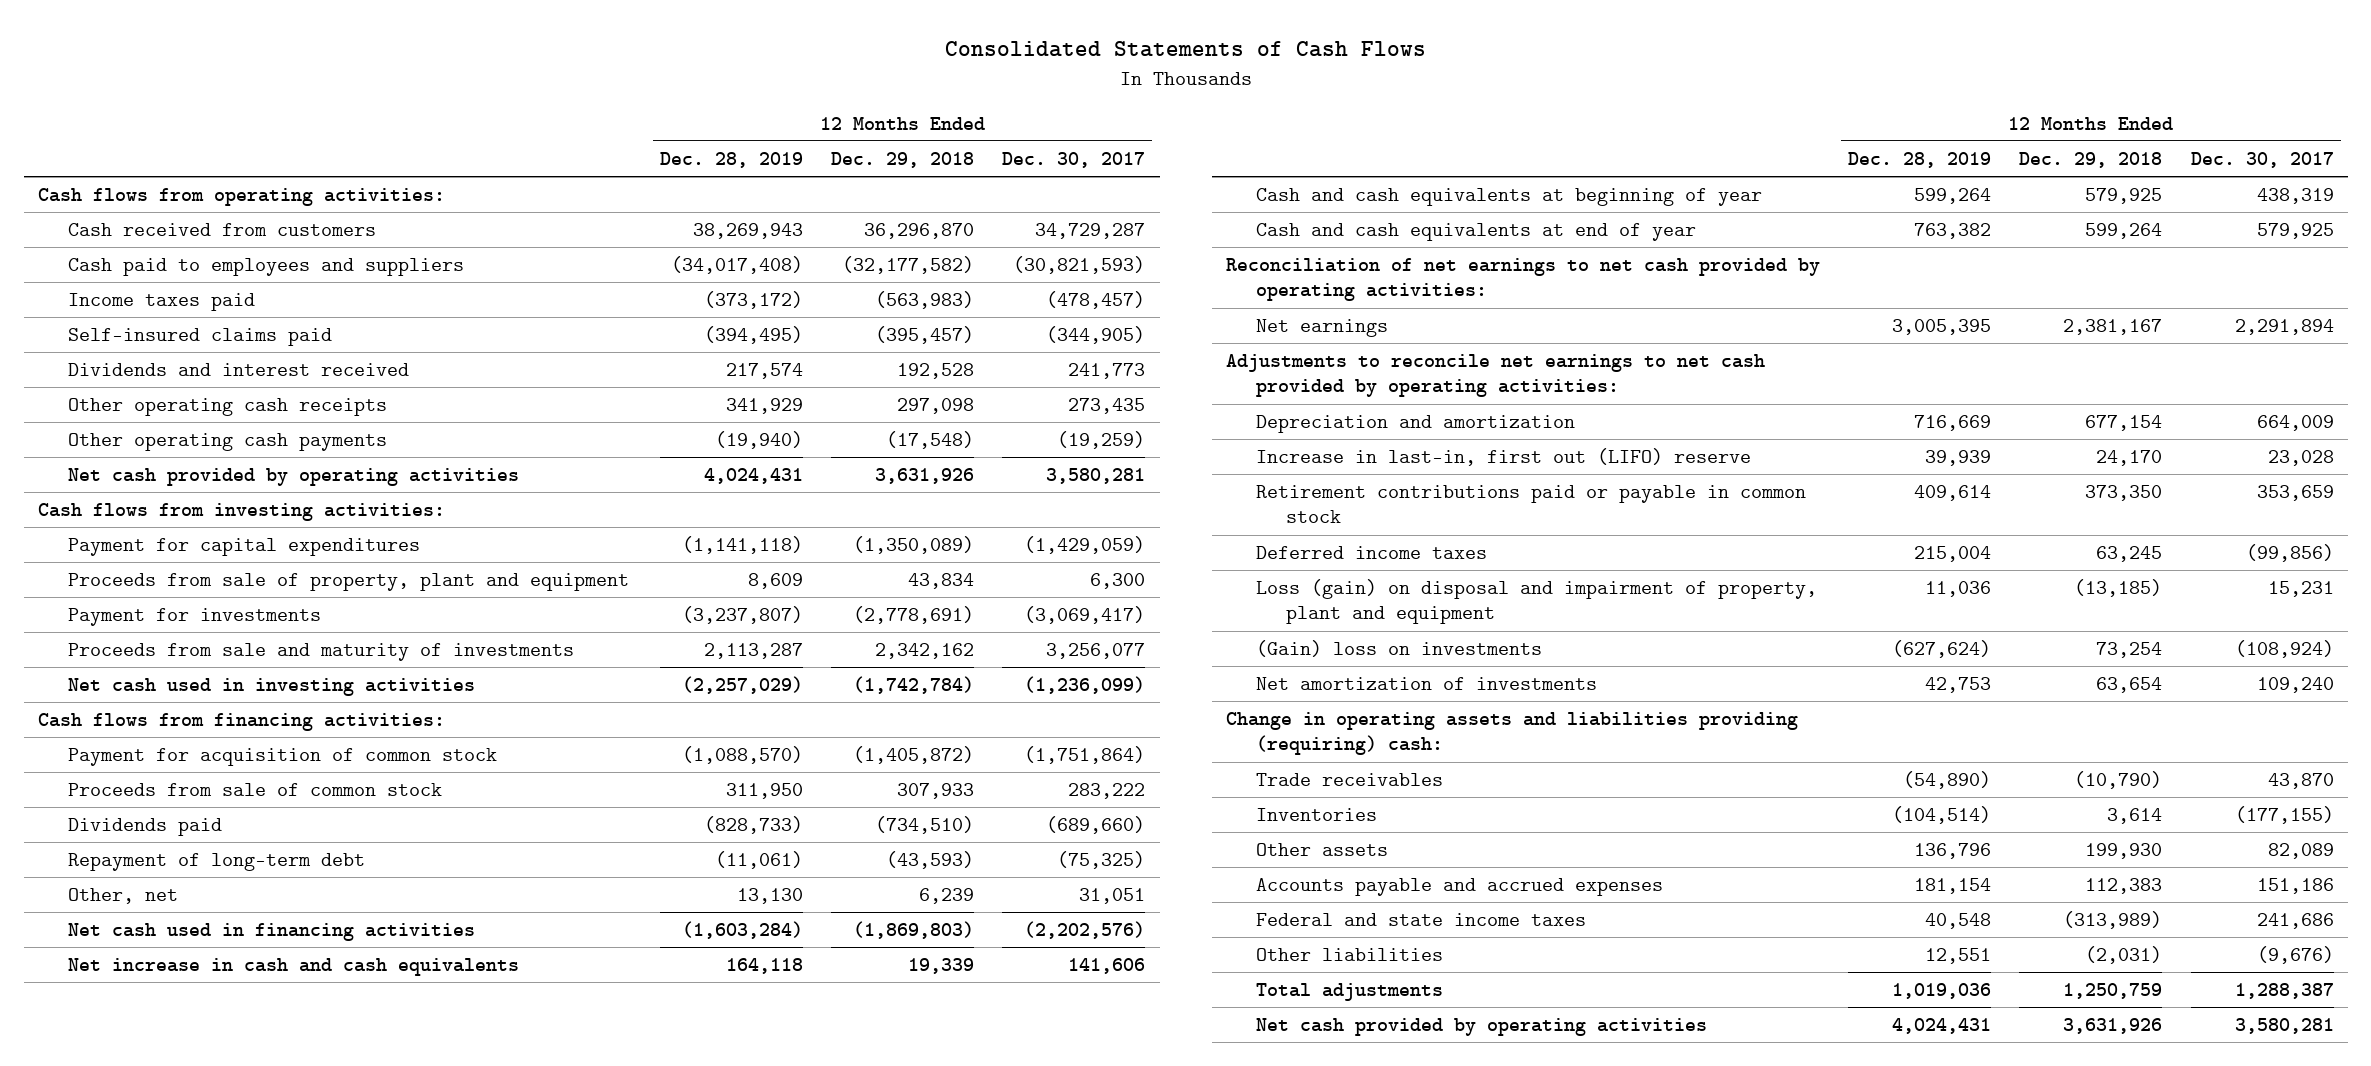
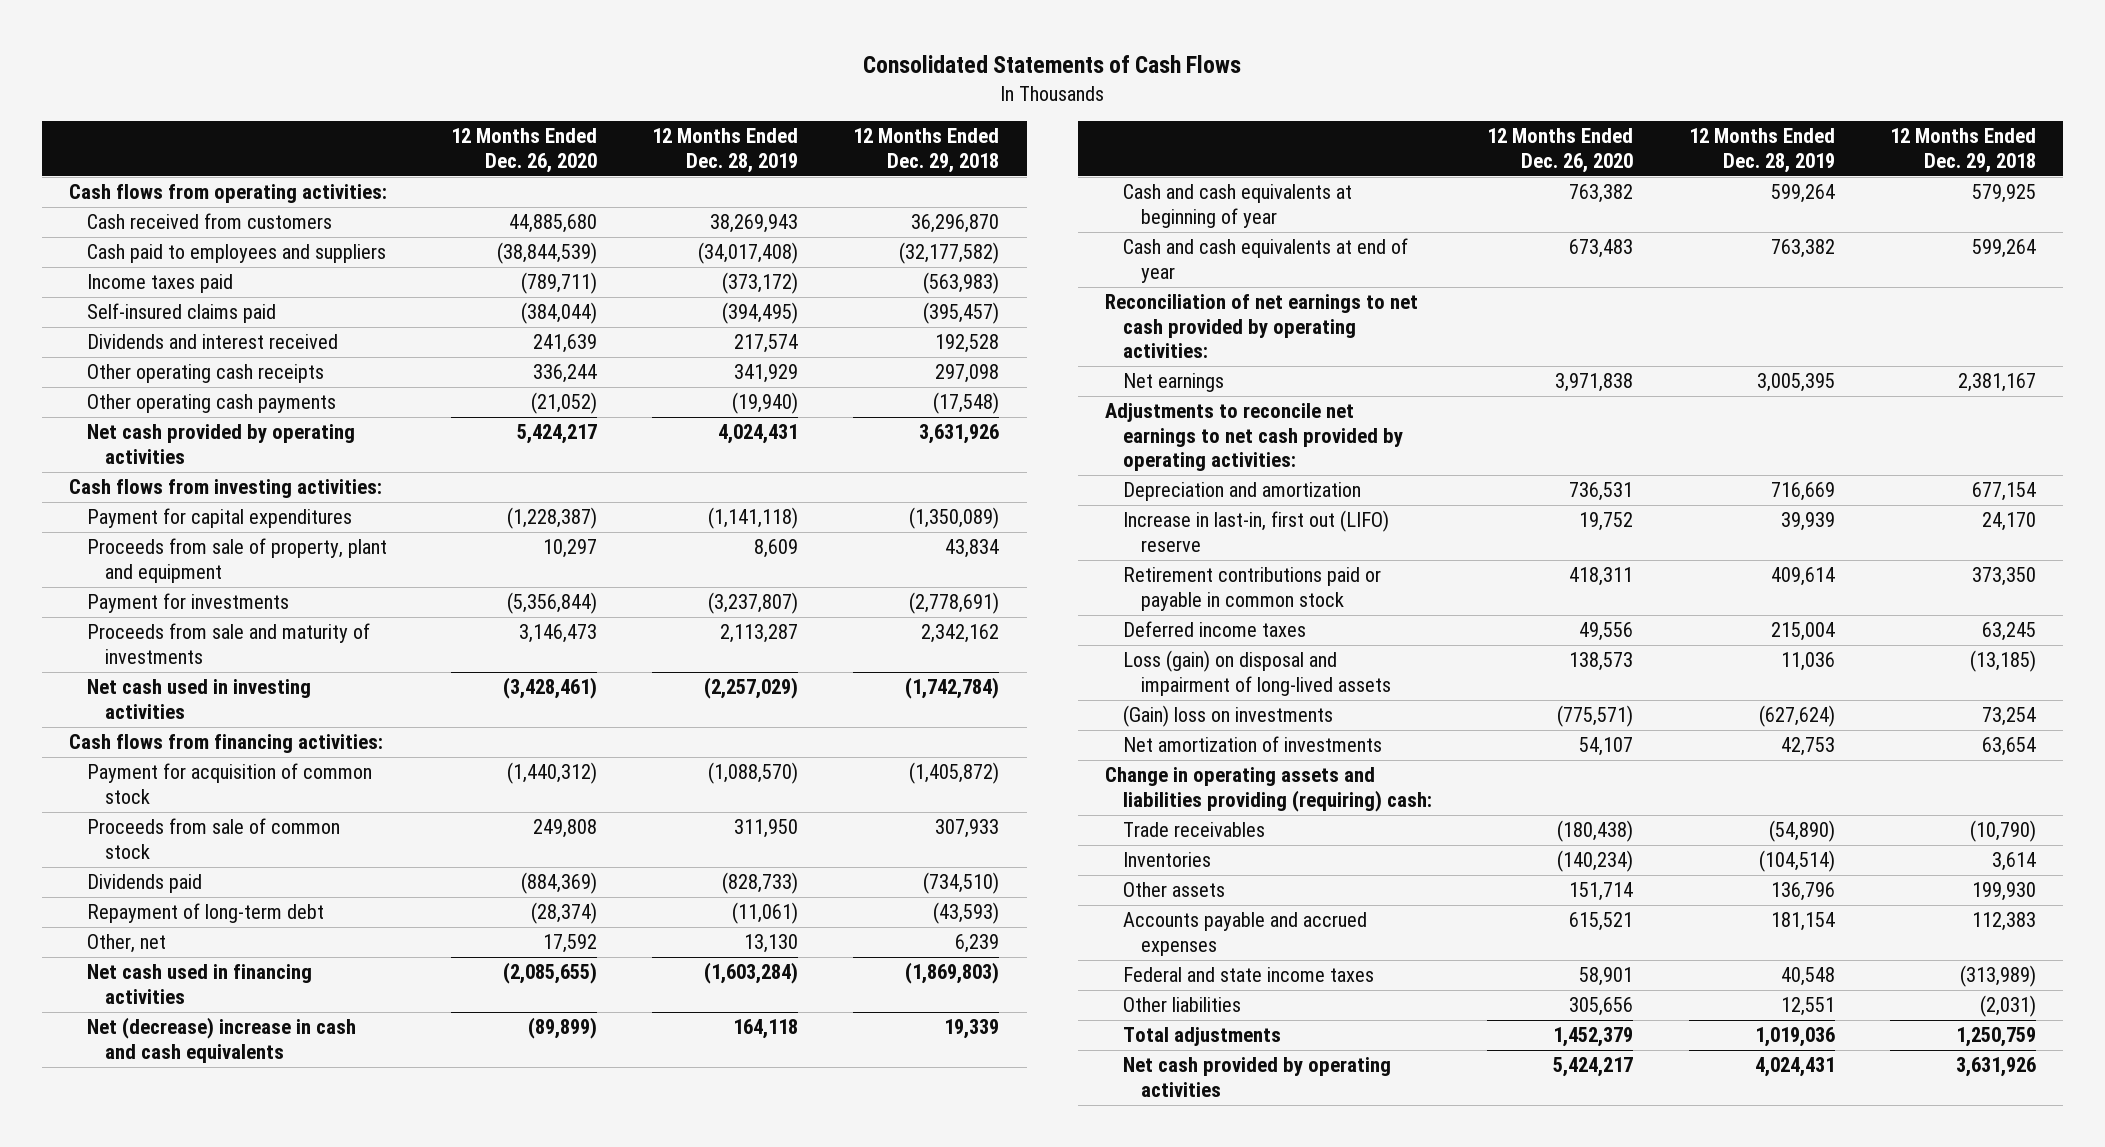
[1002,151,1146,168] Dec. 30, 2017 -> none
none -> [451,128,598,173] 12 Months Ended Dec. 26, 2020
[67,958,519,977] Net increase in cash and cash equivalents -> [86,1017,356,1063] Net (decrease) increase in cash and cash equivalents
[1256,579,1818,625] Loss (gain) on disposal and impairment of property, plant and equipment -> [1123,650,1392,696] Loss (gain) on disposal and impairment of long-lived assets

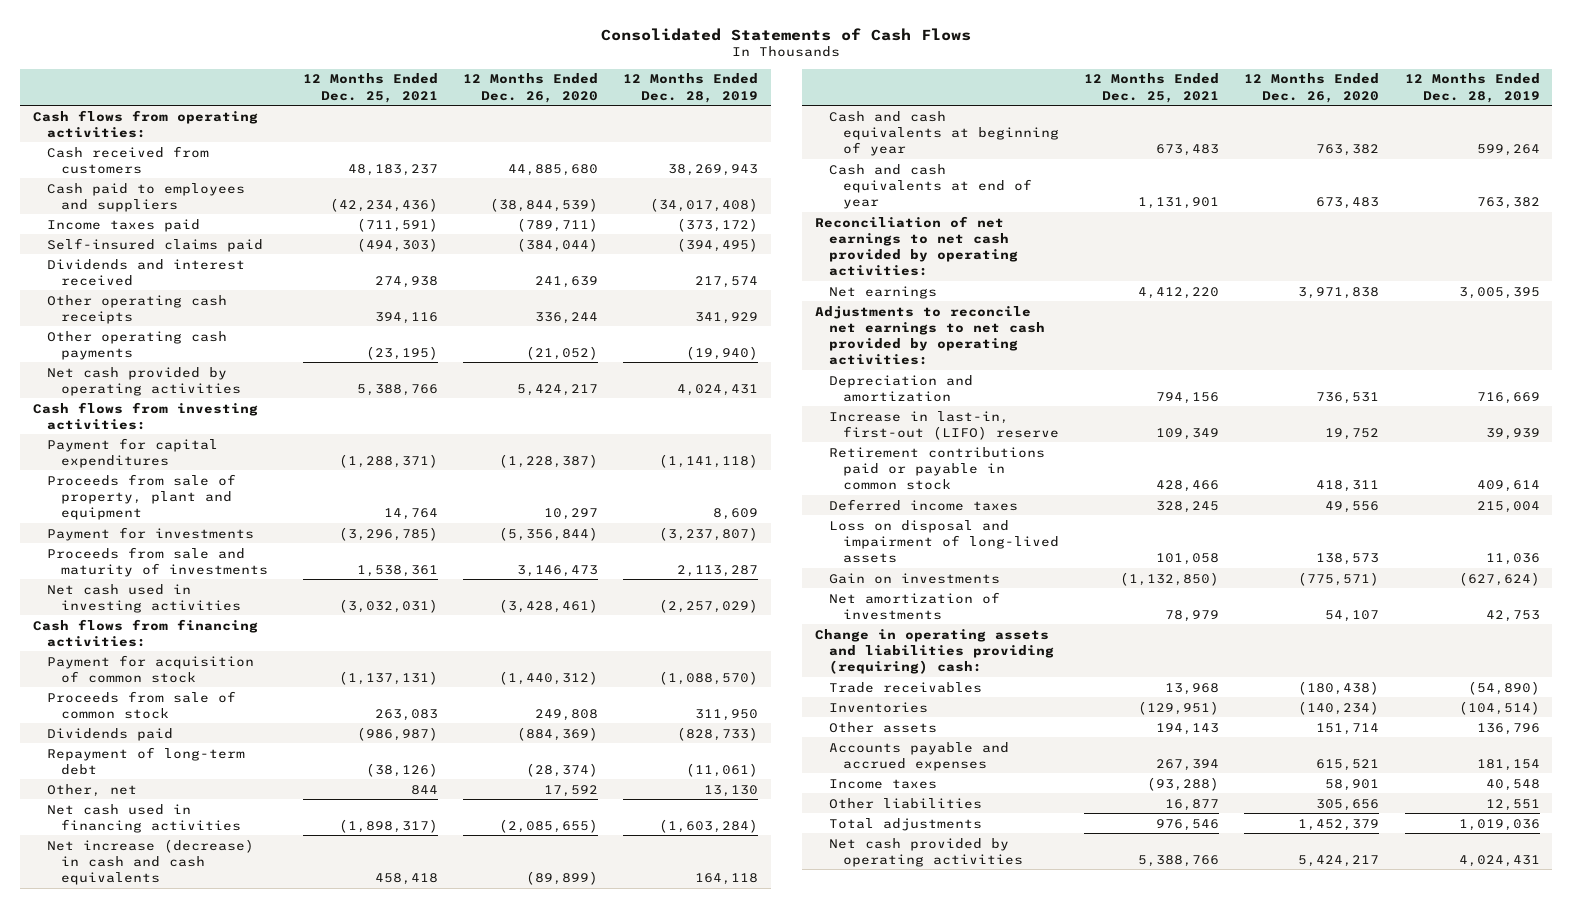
[853,128,1000,173] 12 Months Ended Dec. 29, 2018 -> none
none -> [302,73,438,103] 12 Months Ended Dec. 25, 2021
[86,1017,356,1063] Net (decrease) increase in cash and cash equivalents -> [47,838,255,885] Net increase (decrease) in cash and cash equivalents
[1123,510,1390,552] Increase in last-in, first out (LIFO) reserve -> [828,410,1059,440] Increase in last-in, first-out (LIFO) reserve
[1123,650,1392,696] Loss (gain) on disposal and impairment of long-lived assets -> [828,519,1059,563] Loss on disposal and impairment of long-lived assets
[1123,705,1334,728] (Gain) loss on investments -> [828,572,1000,584] Gain on investments
[1123,967,1375,983] Federal and state income taxes -> [828,778,937,789] Income taxes

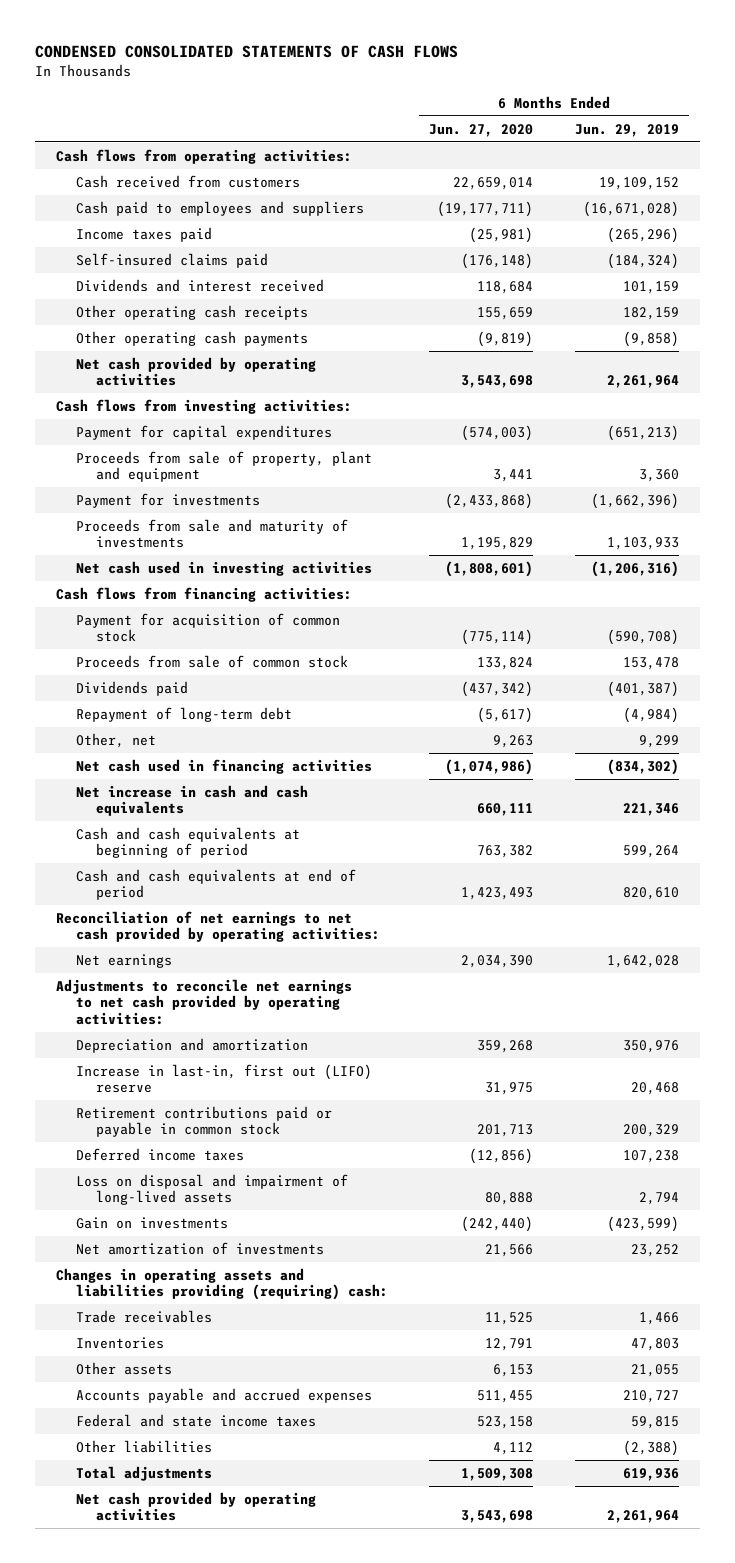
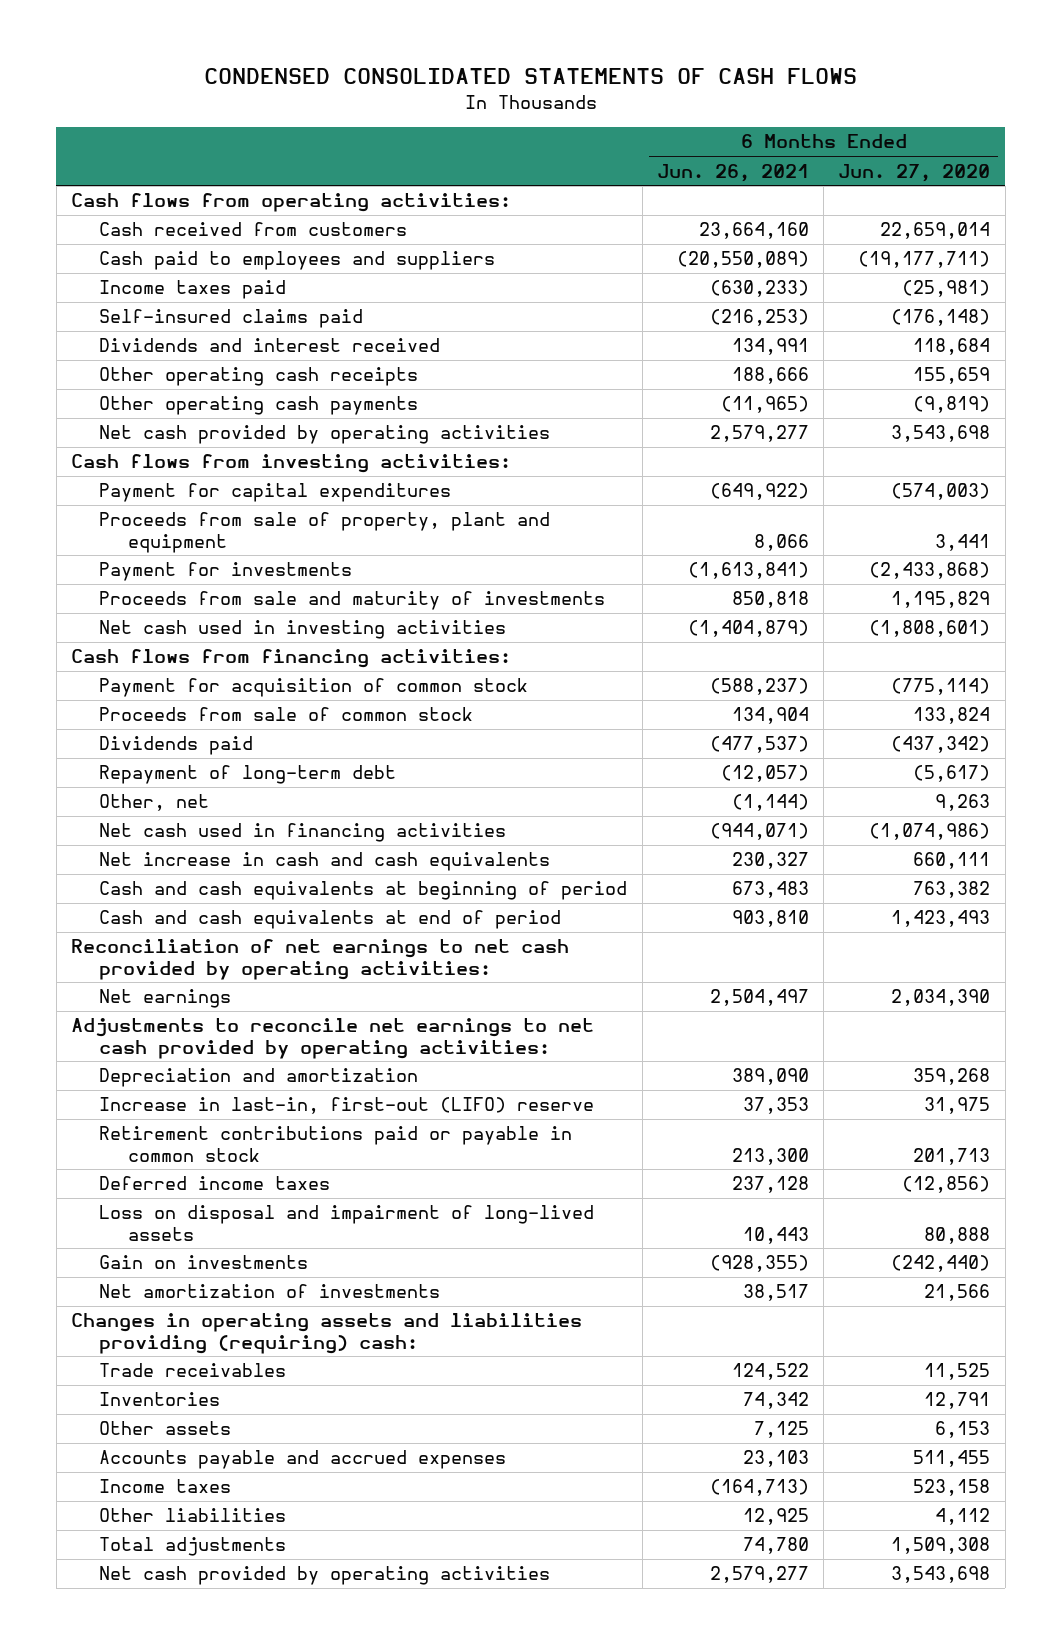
[574,123,679,137] Jun. 29, 2019 -> none
none -> [656,163,809,182] Jun. 26, 2021
[75,1063,372,1094] Increase in last-in, first out (LIFO) reserve -> [99,1097,595,1115] Increase in last-in, first-out (LIFO) reserve
[75,1413,316,1427] Federal and state income taxes -> [99,1479,232,1494] Income taxes

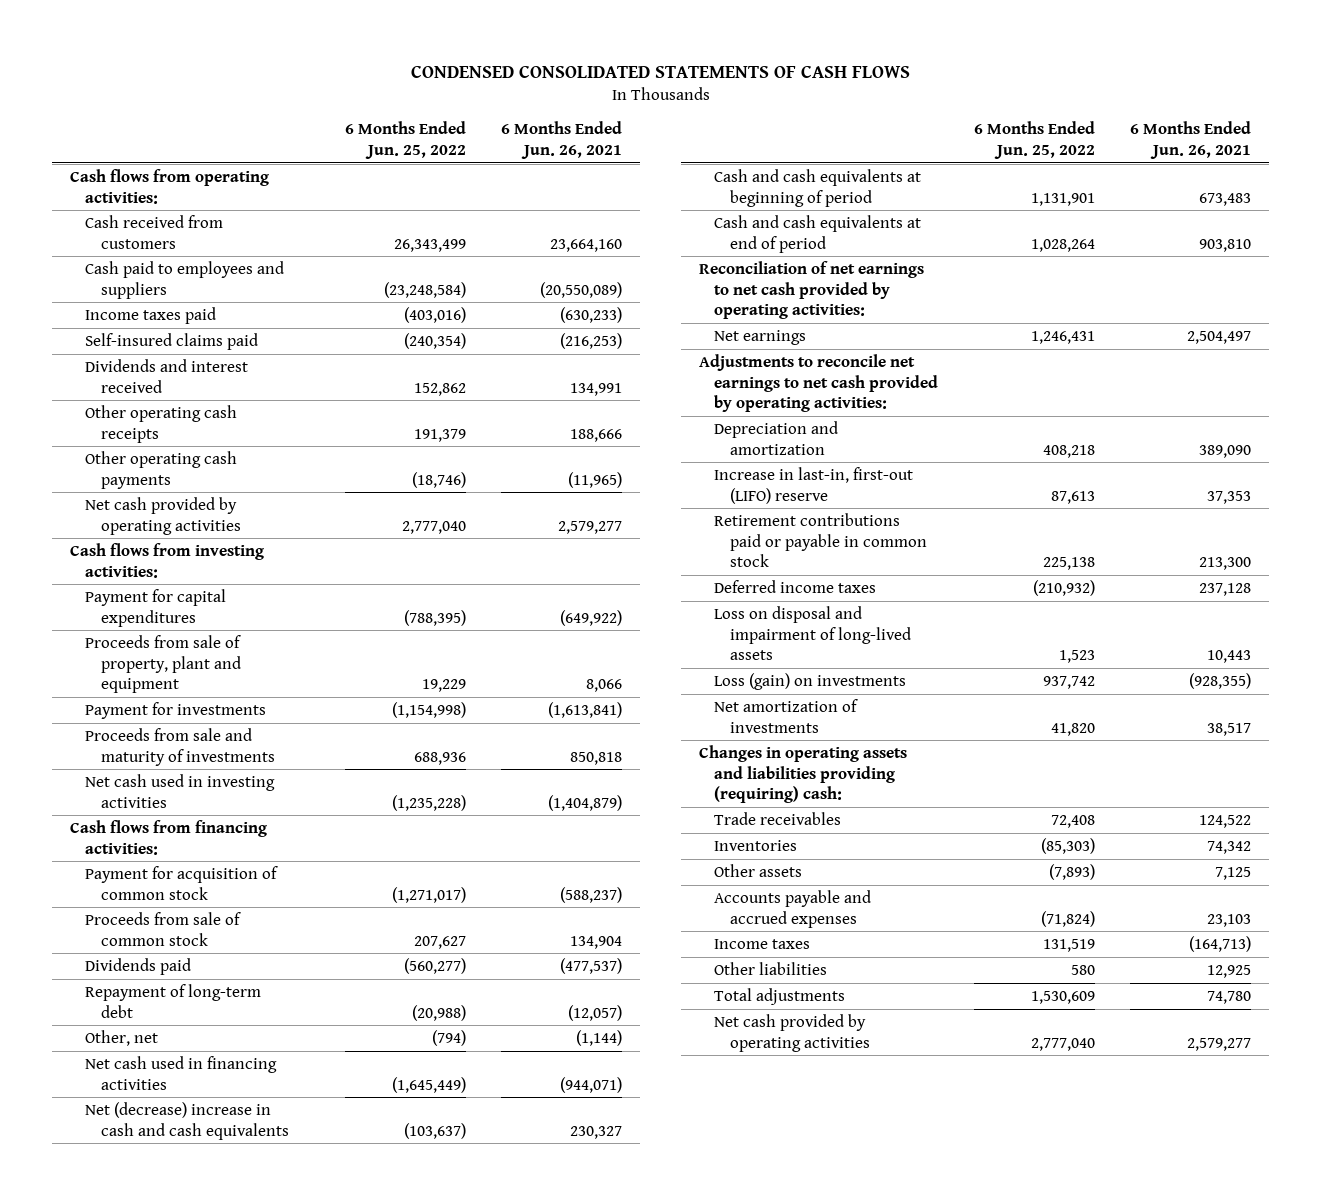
[838,163,991,182] Jun. 27, 2020 -> none
none -> [344,121,466,159] 6 Months Ended Jun. 25, 2022
[99,852,551,872] Net increase in cash and cash equivalents -> [85,1101,289,1140] Net (decrease) increase in cash and cash equivalents
[99,1255,309,1270] Gain on investments -> [714,672,907,690] Loss (gain) on investments

